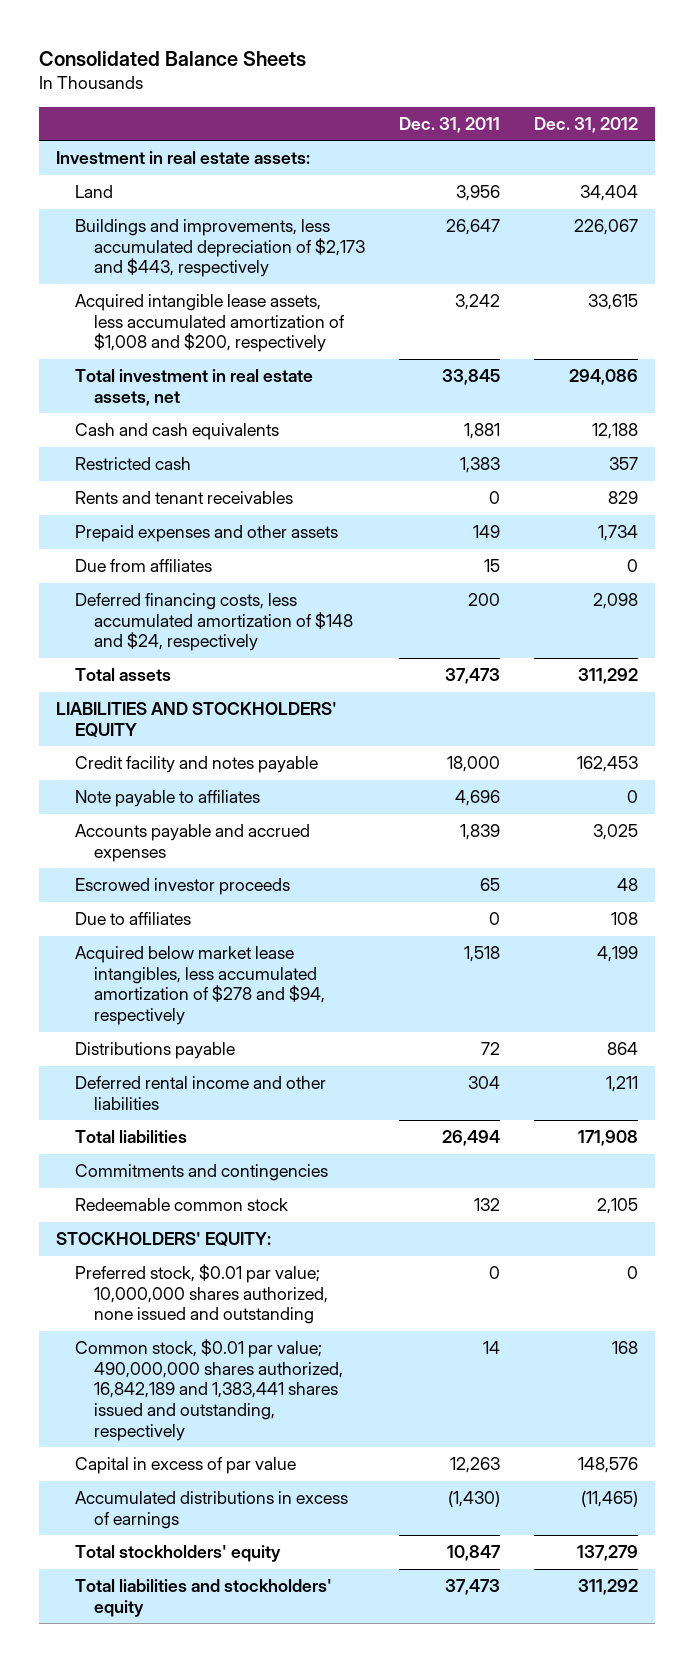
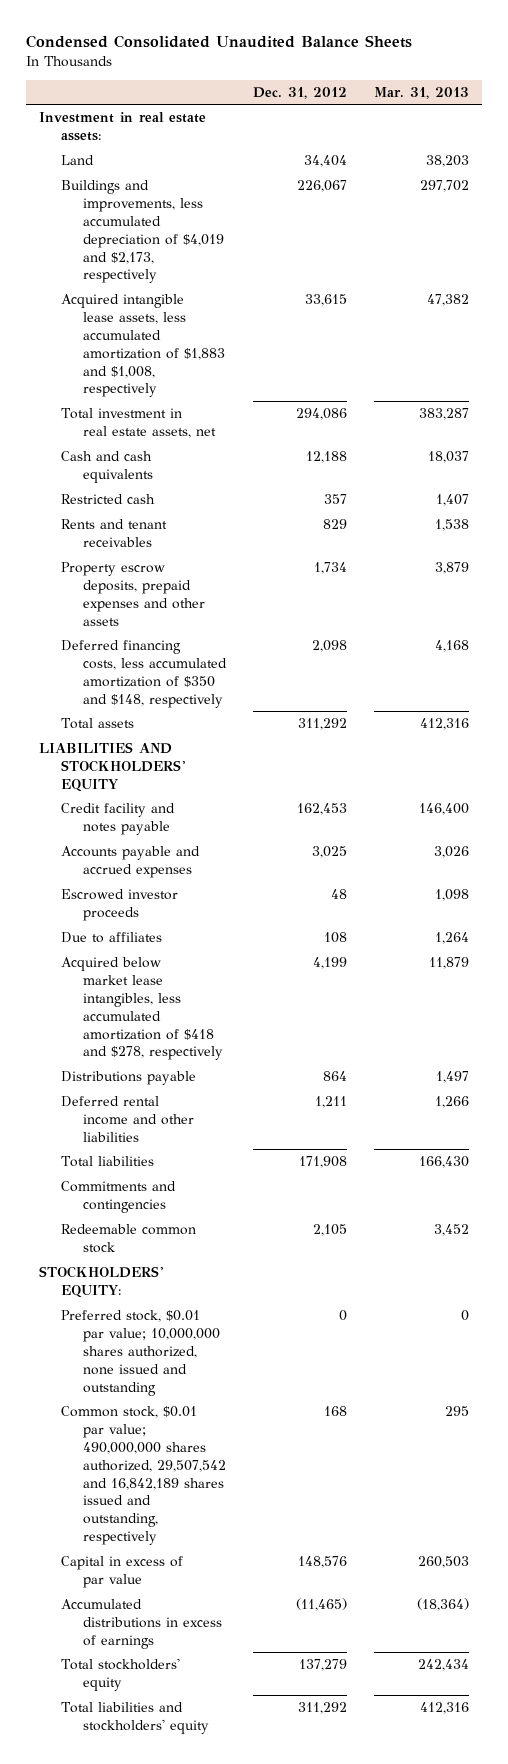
[38,50,306,66] Consolidated Balance Sheets -> [25,35,412,49] Condensed Consolidated Unaudited Balance Sheets
[398,116,500,133] Dec. 31, 2011 -> none
none -> [373,86,469,99] Mar. 31, 2013
[74,219,365,278] Buildings and improvements, less accumulated depreciation of $2,173 and $443, respectively -> [60,180,224,284] Buildings and improvements, less accumulated depreciation of $4,019 and $2,173, respectively
[74,294,345,353] Acquired intangible lease assets, less accumulated amortization of $1,008 and $200, respectively -> [60,294,225,398] Acquired intangible lease assets, less accumulated amortization of $1,883 and $1,008, respectively
[74,559,212,573] Due from affiliates -> none
[74,525,338,543] Prepaid expenses and other assets -> [60,562,205,626] Property escrow deposits, prepaid expenses and other assets
[74,593,353,652] Deferred financing costs, less accumulated amortization of $148 and $24, respectively -> [60,640,227,708] Deferred financing costs, less accumulated amortization of $350 and $148, respectively
[74,790,260,808] Note payable to affiliates -> none
[74,946,325,1026] Acquired below market lease intangibles, less accumulated amortization of $278 and $94, respectively -> [60,957,223,1061] Acquired below market lease intangibles, less accumulated amortization of $418 and $278, respectively
[74,1339,343,1441] Common stock, $0.01 par value; 490,000,000 shares authorized, 16,842,189 and 1,383,441 shares issued and outstanding, respectively -> [60,1406,226,1546] Common stock, $0.01 par value; 490,000,000 shares authorized, 29,507,542 and 16,842,189 shares issued and outstanding, respectively

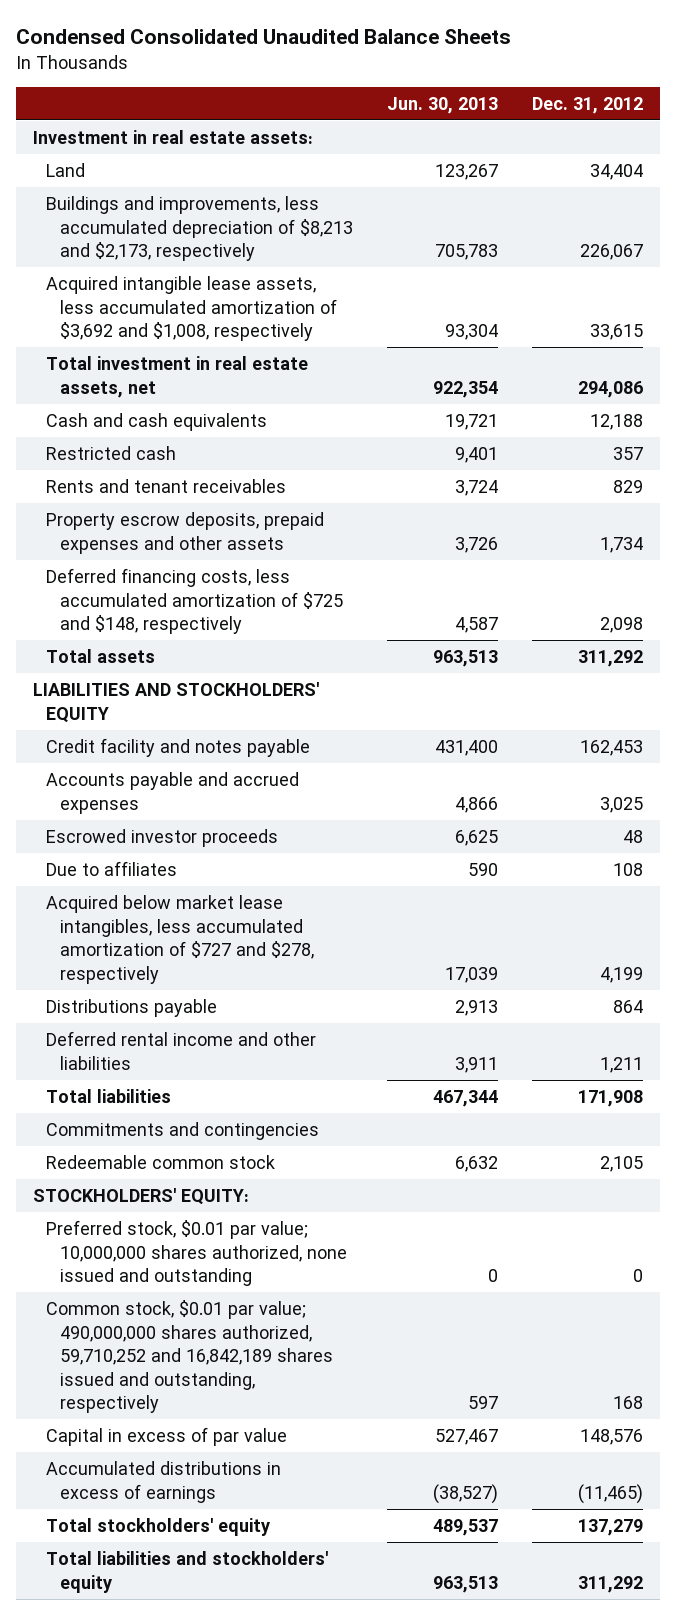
[373,86,469,99] Mar. 31, 2013 -> none
none -> [386,96,498,114] Jun. 30, 2013
[60,180,224,284] Buildings and improvements, less accumulated depreciation of $4,019 and $2,173, respectively -> [46,195,353,262] Buildings and improvements, less accumulated depreciation of $8,213 and $2,173, respectively
[60,294,225,398] Acquired intangible lease assets, less accumulated amortization of $1,883 and $1,008, respectively -> [46,275,337,342] Acquired intangible lease assets, less accumulated amortization of $3,692 and $1,008, respectively
[60,640,227,708] Deferred financing costs, less accumulated amortization of $350 and $148, respectively -> [46,567,343,635] Deferred financing costs, less accumulated amortization of $725 and $148, respectively
[60,957,223,1061] Acquired below market lease intangibles, less accumulated amortization of $418 and $278, respectively -> [46,894,314,984] Acquired below market lease intangibles, less accumulated amortization of $727 and $278, respectively
[60,1406,226,1546] Common stock, $0.01 par value; 490,000,000 shares authorized, 29,507,542 and 16,842,189 shares issued and outstanding, respectively -> [46,1299,333,1414] Common stock, $0.01 par value; 490,000,000 shares authorized, 59,710,252 and 16,842,189 shares issued and outstanding, respectively

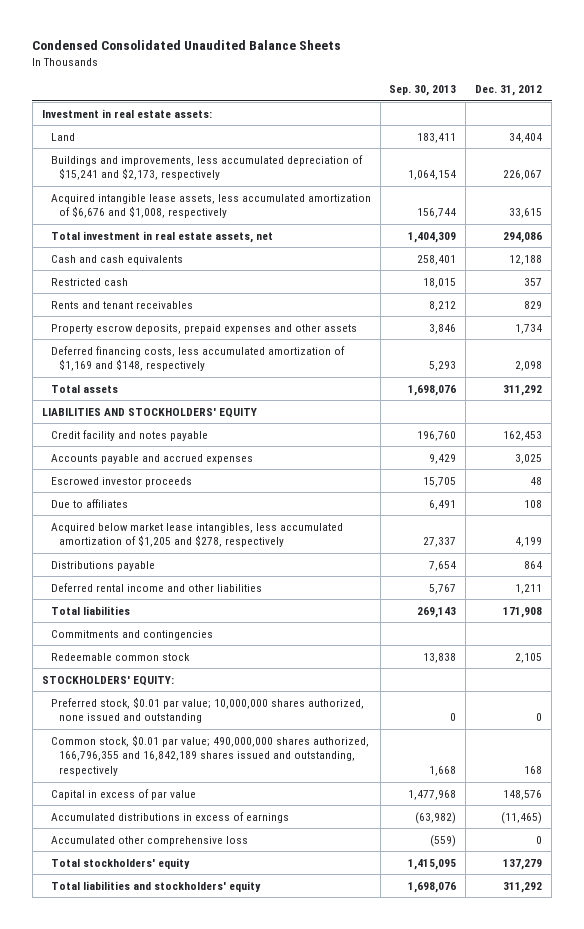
[386,96,498,114] Jun. 30, 2013 -> none
none -> [389,85,457,97] Sep. 30, 2013
[46,195,353,262] Buildings and improvements, less accumulated depreciation of $8,213 and $2,173, respectively -> [50,154,363,181] Buildings and improvements, less accumulated depreciation of $15,241 and $2,173, respectively
[46,275,337,342] Acquired intangible lease assets, less accumulated amortization of $3,692 and $1,008, respectively -> [50,193,371,219] Acquired intangible lease assets, less accumulated amortization of $6,676 and $1,008, respectively
[46,567,343,635] Deferred financing costs, less accumulated amortization of $725 and $148, respectively -> [50,345,345,372] Deferred financing costs, less accumulated amortization of $1,169 and $148, respectively
[46,894,314,984] Acquired below market lease intangibles, less accumulated amortization of $727 and $278, respectively -> [50,522,343,548] Acquired below market lease intangibles, less accumulated amortization of $1,205 and $278, respectively
[46,1299,333,1414] Common stock, $0.01 par value; 490,000,000 shares authorized, 59,710,252 and 16,842,189 shares issued and outstanding, respectively -> [50,734,369,776] Common stock, $0.01 par value; 490,000,000 shares authorized, 166,796,355 and 16,842,189 shares issued and outstanding, respectively
none -> [50,835,248,846] Accumulated other comprehensive loss

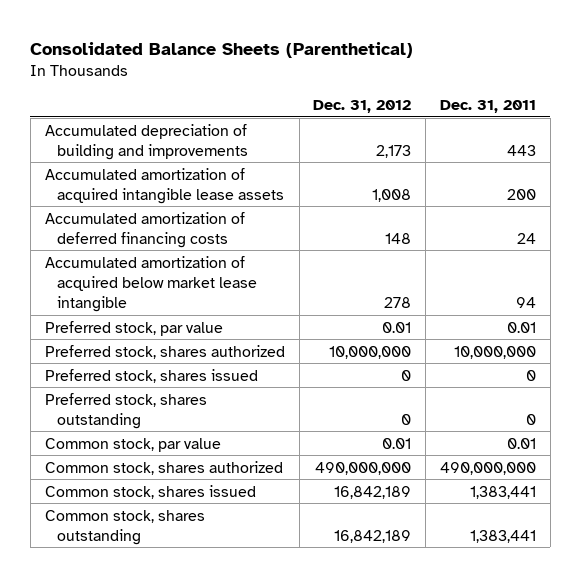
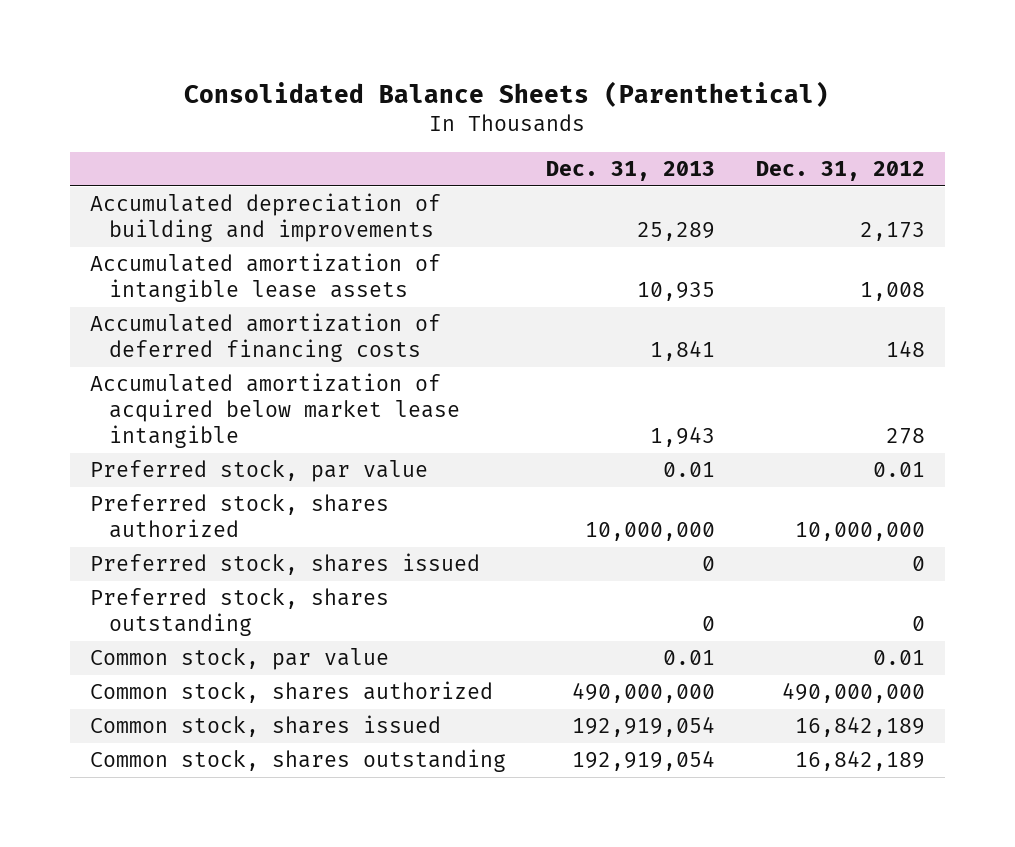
[440,99,537,113] Dec. 31, 2011 -> none
none -> [546,160,716,181] Dec. 31, 2013
[44,167,284,204] Accumulated amortization of acquired intangible lease assets -> [90,253,442,303] Accumulated amortization of intangible lease assets

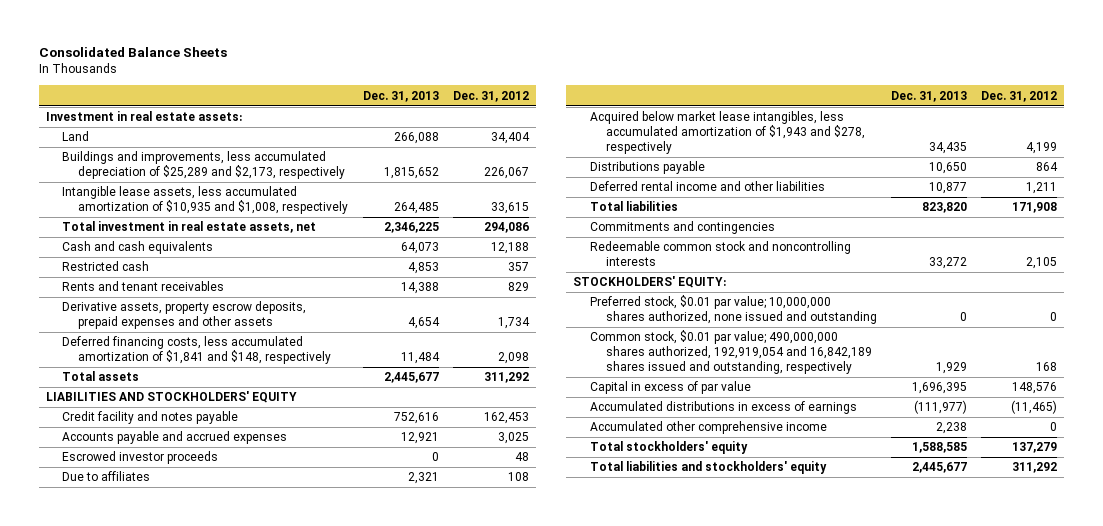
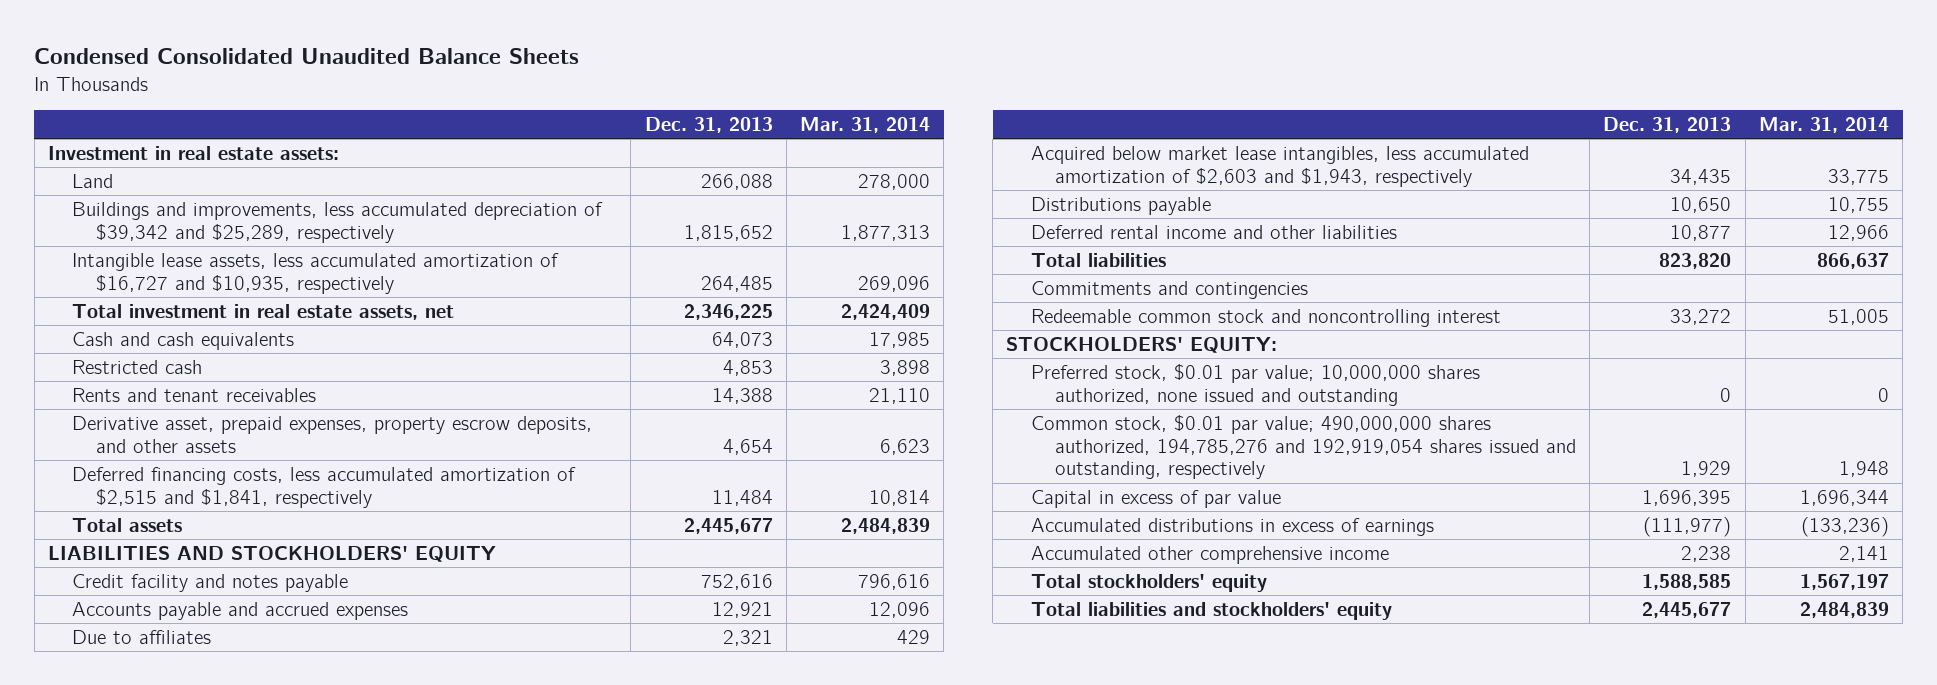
[38,47,227,58] Consolidated Balance Sheets -> [34,48,580,65] Condensed Consolidated Unaudited Balance Sheets
[453,90,530,102] Dec. 31, 2012 -> none
none -> [800,116,931,133] Mar. 31, 2014
[62,151,346,180] Buildings and improvements, less accumulated depreciation of $25,289 and $2,173, respectively -> [71,201,603,243] Buildings and improvements, less accumulated depreciation of $39,342 and $25,289, respectively
[62,186,349,215] Intangible lease assets, less accumulated amortization of $10,935 and $1,008, respectively -> [71,252,559,294] Intangible lease assets, less accumulated amortization of $16,727 and $10,935, respectively
[62,301,307,330] Derivative assets, property escrow deposits, prepaid expenses and other assets -> [71,415,592,453] Derivative asset, prepaid expenses, property escrow deposits, and other assets
[62,336,332,365] Deferred financing costs, less accumulated amortization of $1,841 and $148, respectively -> [71,466,576,508] Deferred financing costs, less accumulated amortization of $2,515 and $1,841, respectively
[62,451,219,465] Escrowed investor proceeds -> none
[589,111,866,155] Acquired below market lease intangibles, less accumulated amortization of $1,943 and $278, respectively -> [1030,145,1529,187] Acquired below market lease intangibles, less accumulated amortization of $2,603 and $1,943, respectively
[589,241,851,267] Redeemable common stock and noncontrolling interests -> [1030,308,1501,327] Redeemable common stock and noncontrolling interest
[589,330,873,375] Common stock, $0.01 par value; 490,000,000 shares authorized, 192,919,054 and 16,842,189 shares issued and outstanding, respectively -> [1030,414,1576,480] Common stock, $0.01 par value; 490,000,000 shares authorized, 194,785,276 and 192,919,054 shares issued and outstanding, respectively

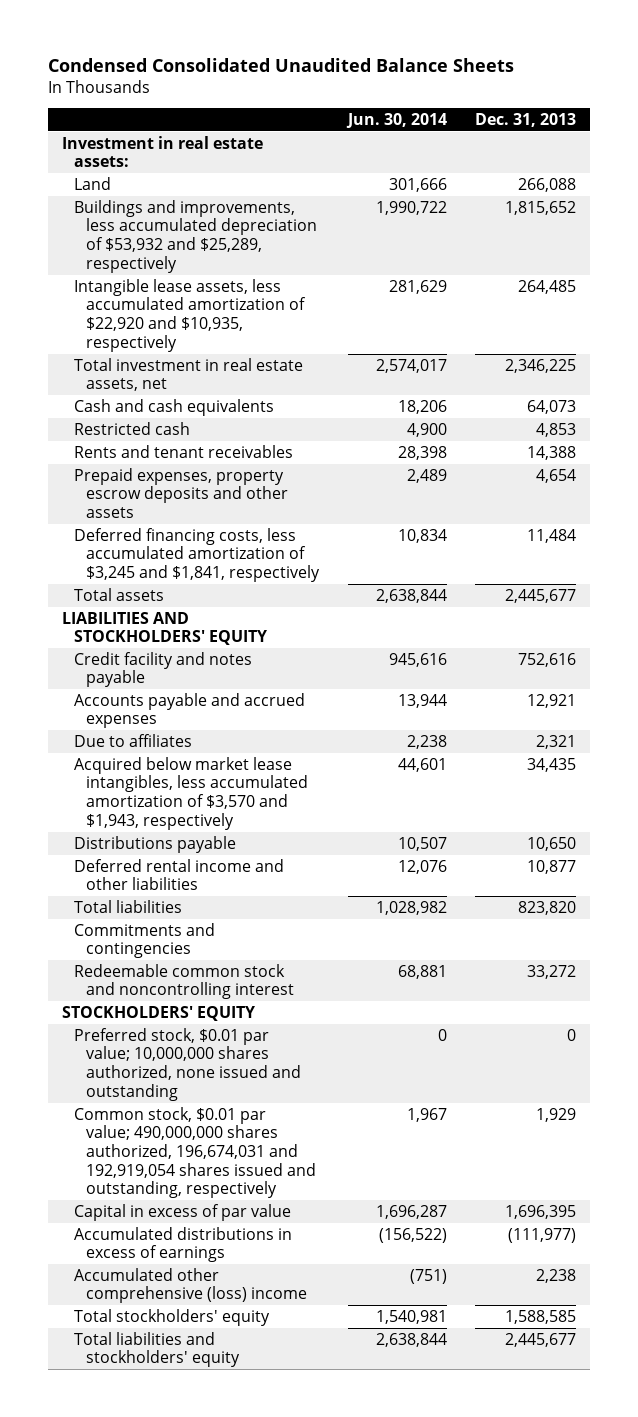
[800,116,931,133] Mar. 31, 2014 -> none
none -> [345,112,447,128] Jun. 30, 2014
[71,201,603,243] Buildings and improvements, less accumulated depreciation of $39,342 and $25,289, respectively -> [74,199,318,273] Buildings and improvements, less accumulated depreciation of $53,932 and $25,289, respectively
[71,252,559,294] Intangible lease assets, less accumulated amortization of $16,727 and $10,935, respectively -> [74,278,307,352] Intangible lease assets, less accumulated amortization of $22,920 and $10,935, respectively
[71,415,592,453] Derivative asset, prepaid expenses, property escrow deposits, and other assets -> [74,467,289,518] Prepaid expenses, property escrow deposits and other assets
[71,466,576,508] Deferred financing costs, less accumulated amortization of $2,515 and $1,841, respectively -> [74,527,321,582] Deferred financing costs, less accumulated amortization of $3,245 and $1,841, respectively
[1030,145,1529,187] Acquired below market lease intangibles, less accumulated amortization of $2,603 and $1,943, respectively -> [74,756,309,830] Acquired below market lease intangibles, less accumulated amortization of $3,570 and $1,943, respectively
[1006,336,1278,353] STOCKHOLDERS' EQUITY: -> [62,1005,256,1021] STOCKHOLDERS' EQUITY
[1030,414,1576,480] Common stock, $0.01 par value; 490,000,000 shares authorized, 194,785,276 and 192,919,054 shares issued and outstanding, respectively -> [74,1106,317,1199] Common stock, $0.01 par value; 490,000,000 shares authorized, 196,674,031 and 192,919,054 shares issued and outstanding, respectively
[1030,545,1389,564] Accumulated other comprehensive income -> [74,1267,308,1304] Accumulated other comprehensive (loss) income

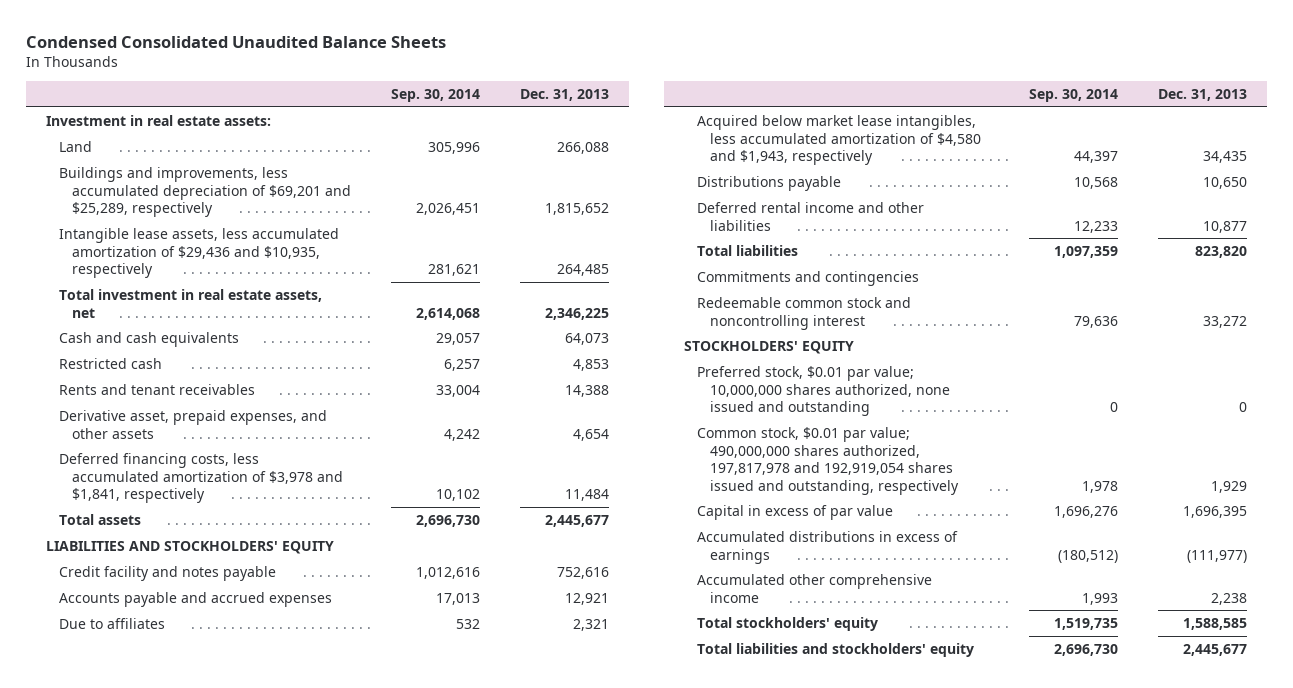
[345,112,447,128] Jun. 30, 2014 -> none
none -> [390,88,480,102] Sep. 30, 2014
[74,199,318,273] Buildings and improvements, less accumulated depreciation of $53,932 and $25,289, respectively -> [58,166,352,218] Buildings and improvements, less accumulated depreciation of $69,201 and $25,289, respectively
[74,278,307,352] Intangible lease assets, less accumulated amortization of $22,920 and $10,935, respectively -> [58,227,339,279] Intangible lease assets, less accumulated amortization of $29,436 and $10,935, respectively
[74,467,289,518] Prepaid expenses, property escrow deposits and other assets -> [58,409,327,439] Derivative asset, prepaid expenses, and other assets
[74,527,321,582] Deferred financing costs, less accumulated amortization of $3,245 and $1,841, respectively -> [58,452,344,504] Deferred financing costs, less accumulated amortization of $3,978 and $1,841, respectively
[74,756,309,830] Acquired below market lease intangibles, less accumulated amortization of $3,570 and $1,943, respectively -> [697,114,982,166] Acquired below market lease intangibles, less accumulated amortization of $4,580 and $1,943, respectively
[74,1106,317,1199] Common stock, $0.01 par value; 490,000,000 shares authorized, 196,674,031 and 192,919,054 shares issued and outstanding, respectively -> [697,426,960,495] Common stock, $0.01 par value; 490,000,000 shares authorized, 197,817,978 and 192,919,054 shares issued and outstanding, respectively
[74,1267,308,1304] Accumulated other comprehensive (loss) income -> [697,573,933,603] Accumulated other comprehensive income

